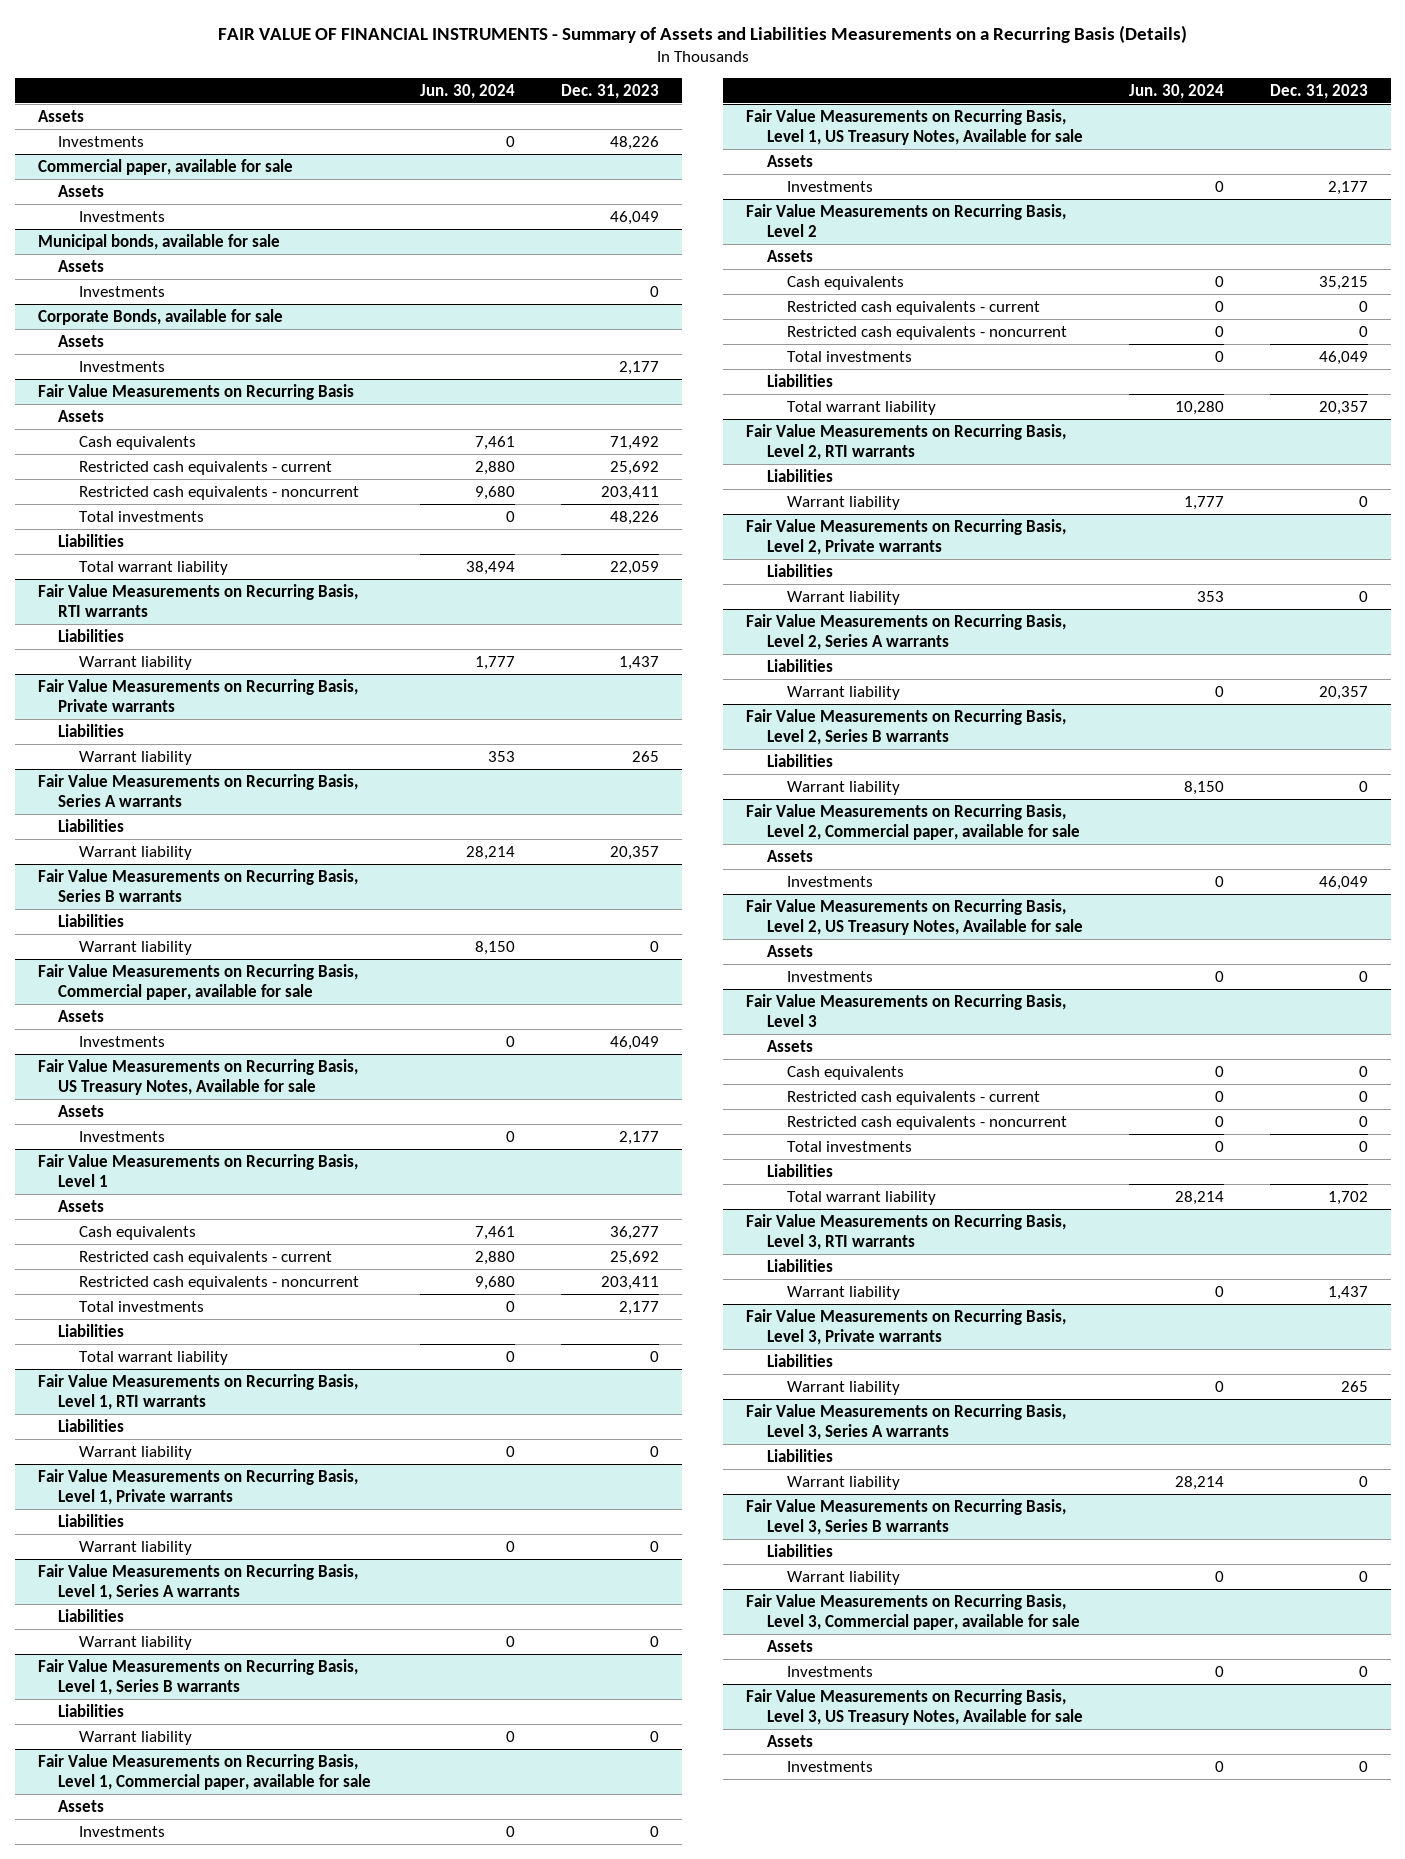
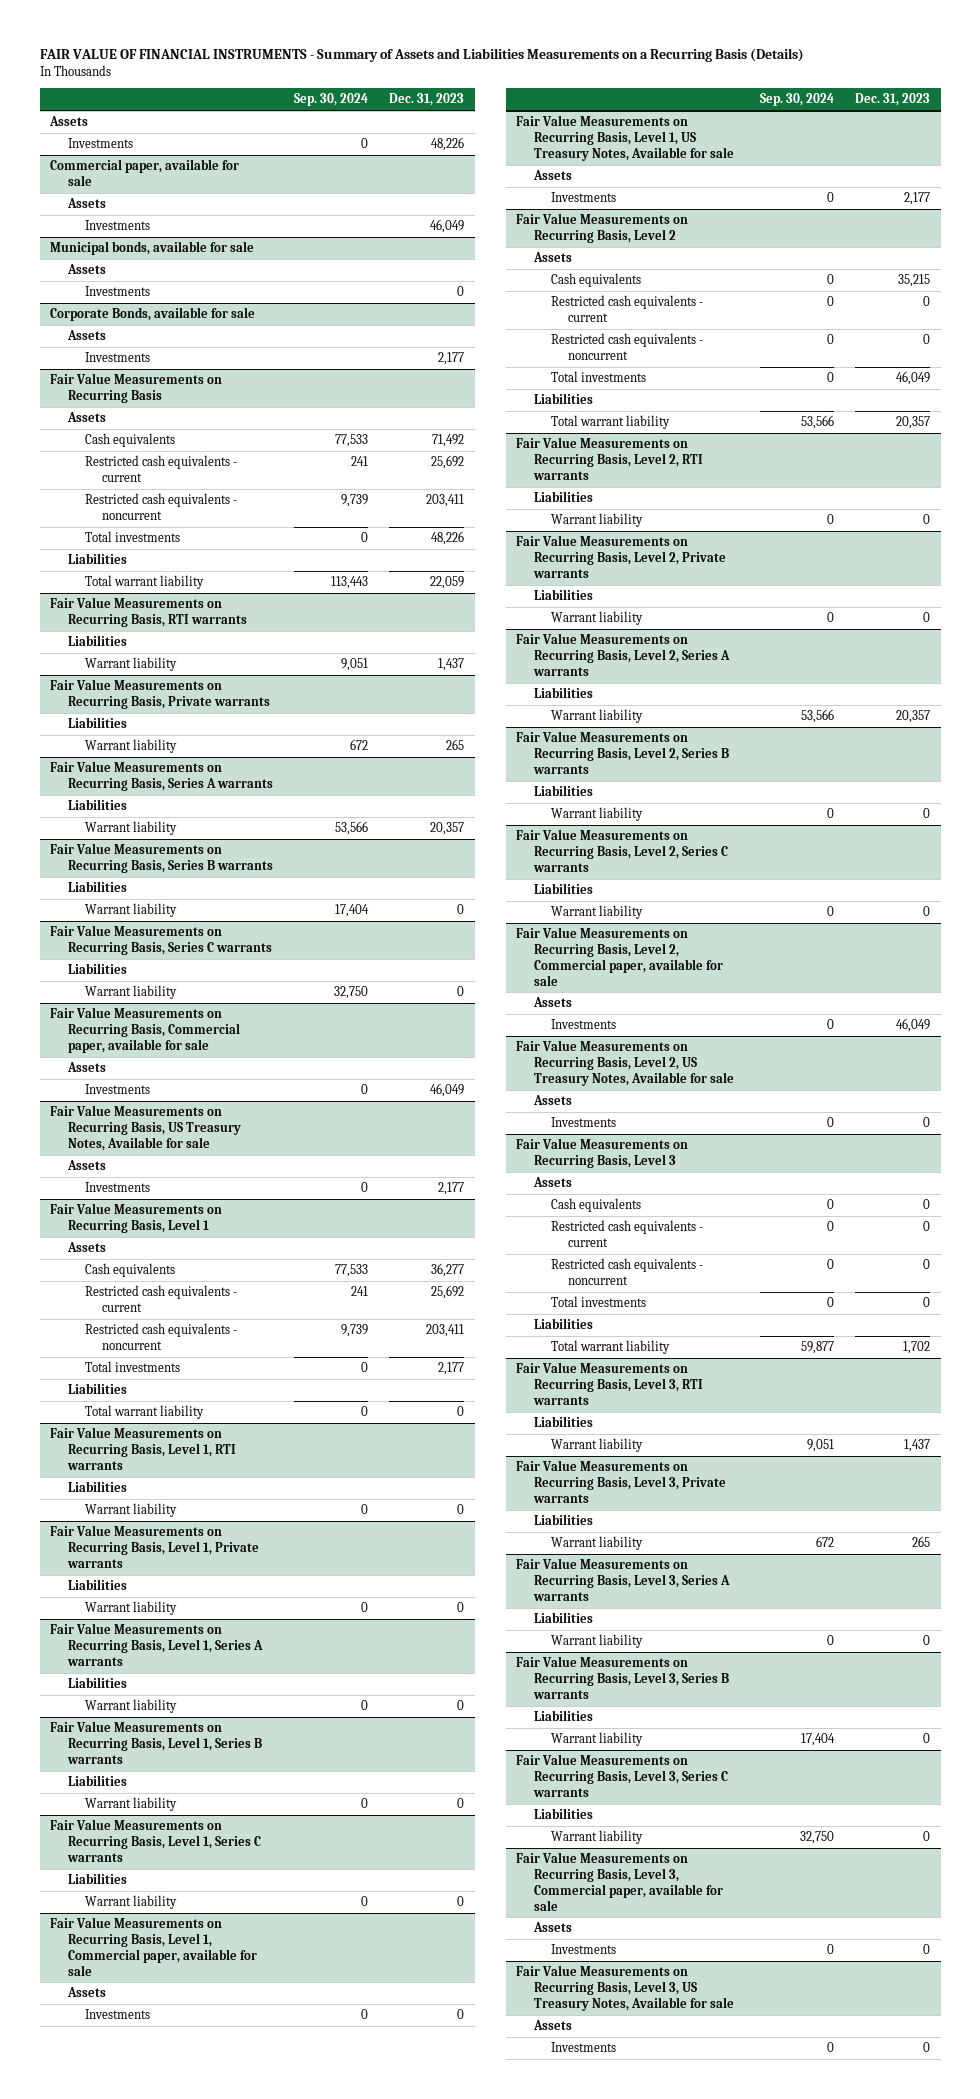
[420,83,516,99] Jun. 30, 2024 -> none
none -> [293,93,368,107] Sep. 30, 2024
none -> [50,925,272,956] Fair Value Measurements on Recurring Basis, Series C warrants
none -> [67,963,127,975] Liabilities
none -> [84,985,177,1000] Warrant liability
none -> [50,1819,261,1862] Fair Value Measurements on Recurring Basis, Level 1, Series C warrants
none -> [67,1873,127,1885] Liabilities
none -> [84,1895,177,1910] Warrant liability
none -> [516,829,728,872] Fair Value Measurements on Recurring Basis, Level 2, Series C warrants
none -> [533,883,593,895] Liabilities
none -> [550,905,643,920] Warrant liability
none -> [516,1754,728,1797] Fair Value Measurements on Recurring Basis, Level 3, Series C warrants
none -> [533,1808,593,1820] Liabilities
none -> [550,1830,643,1845] Warrant liability

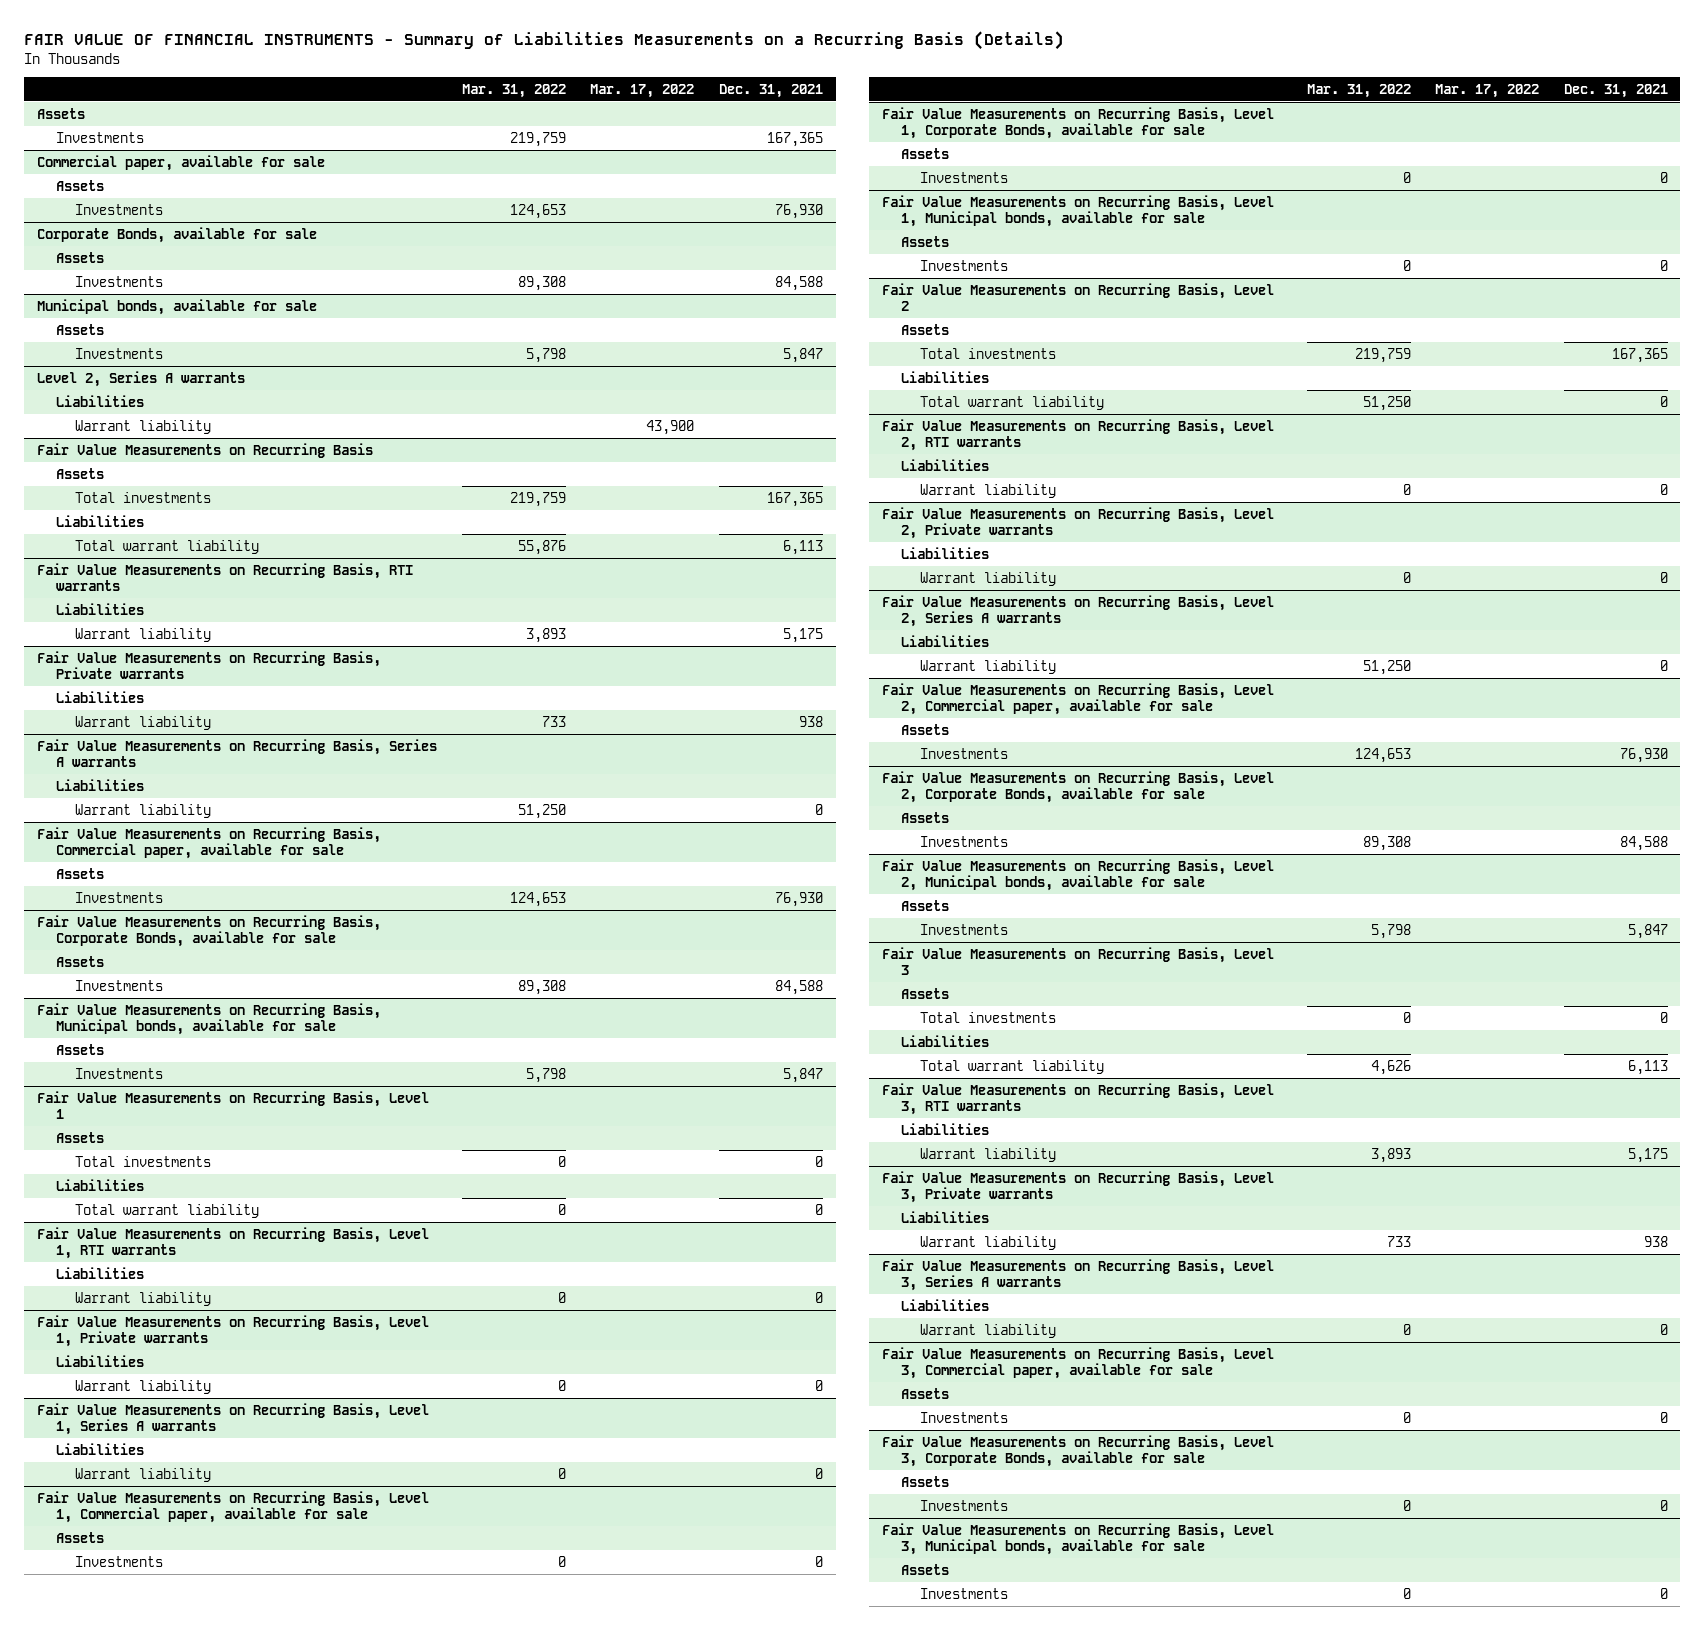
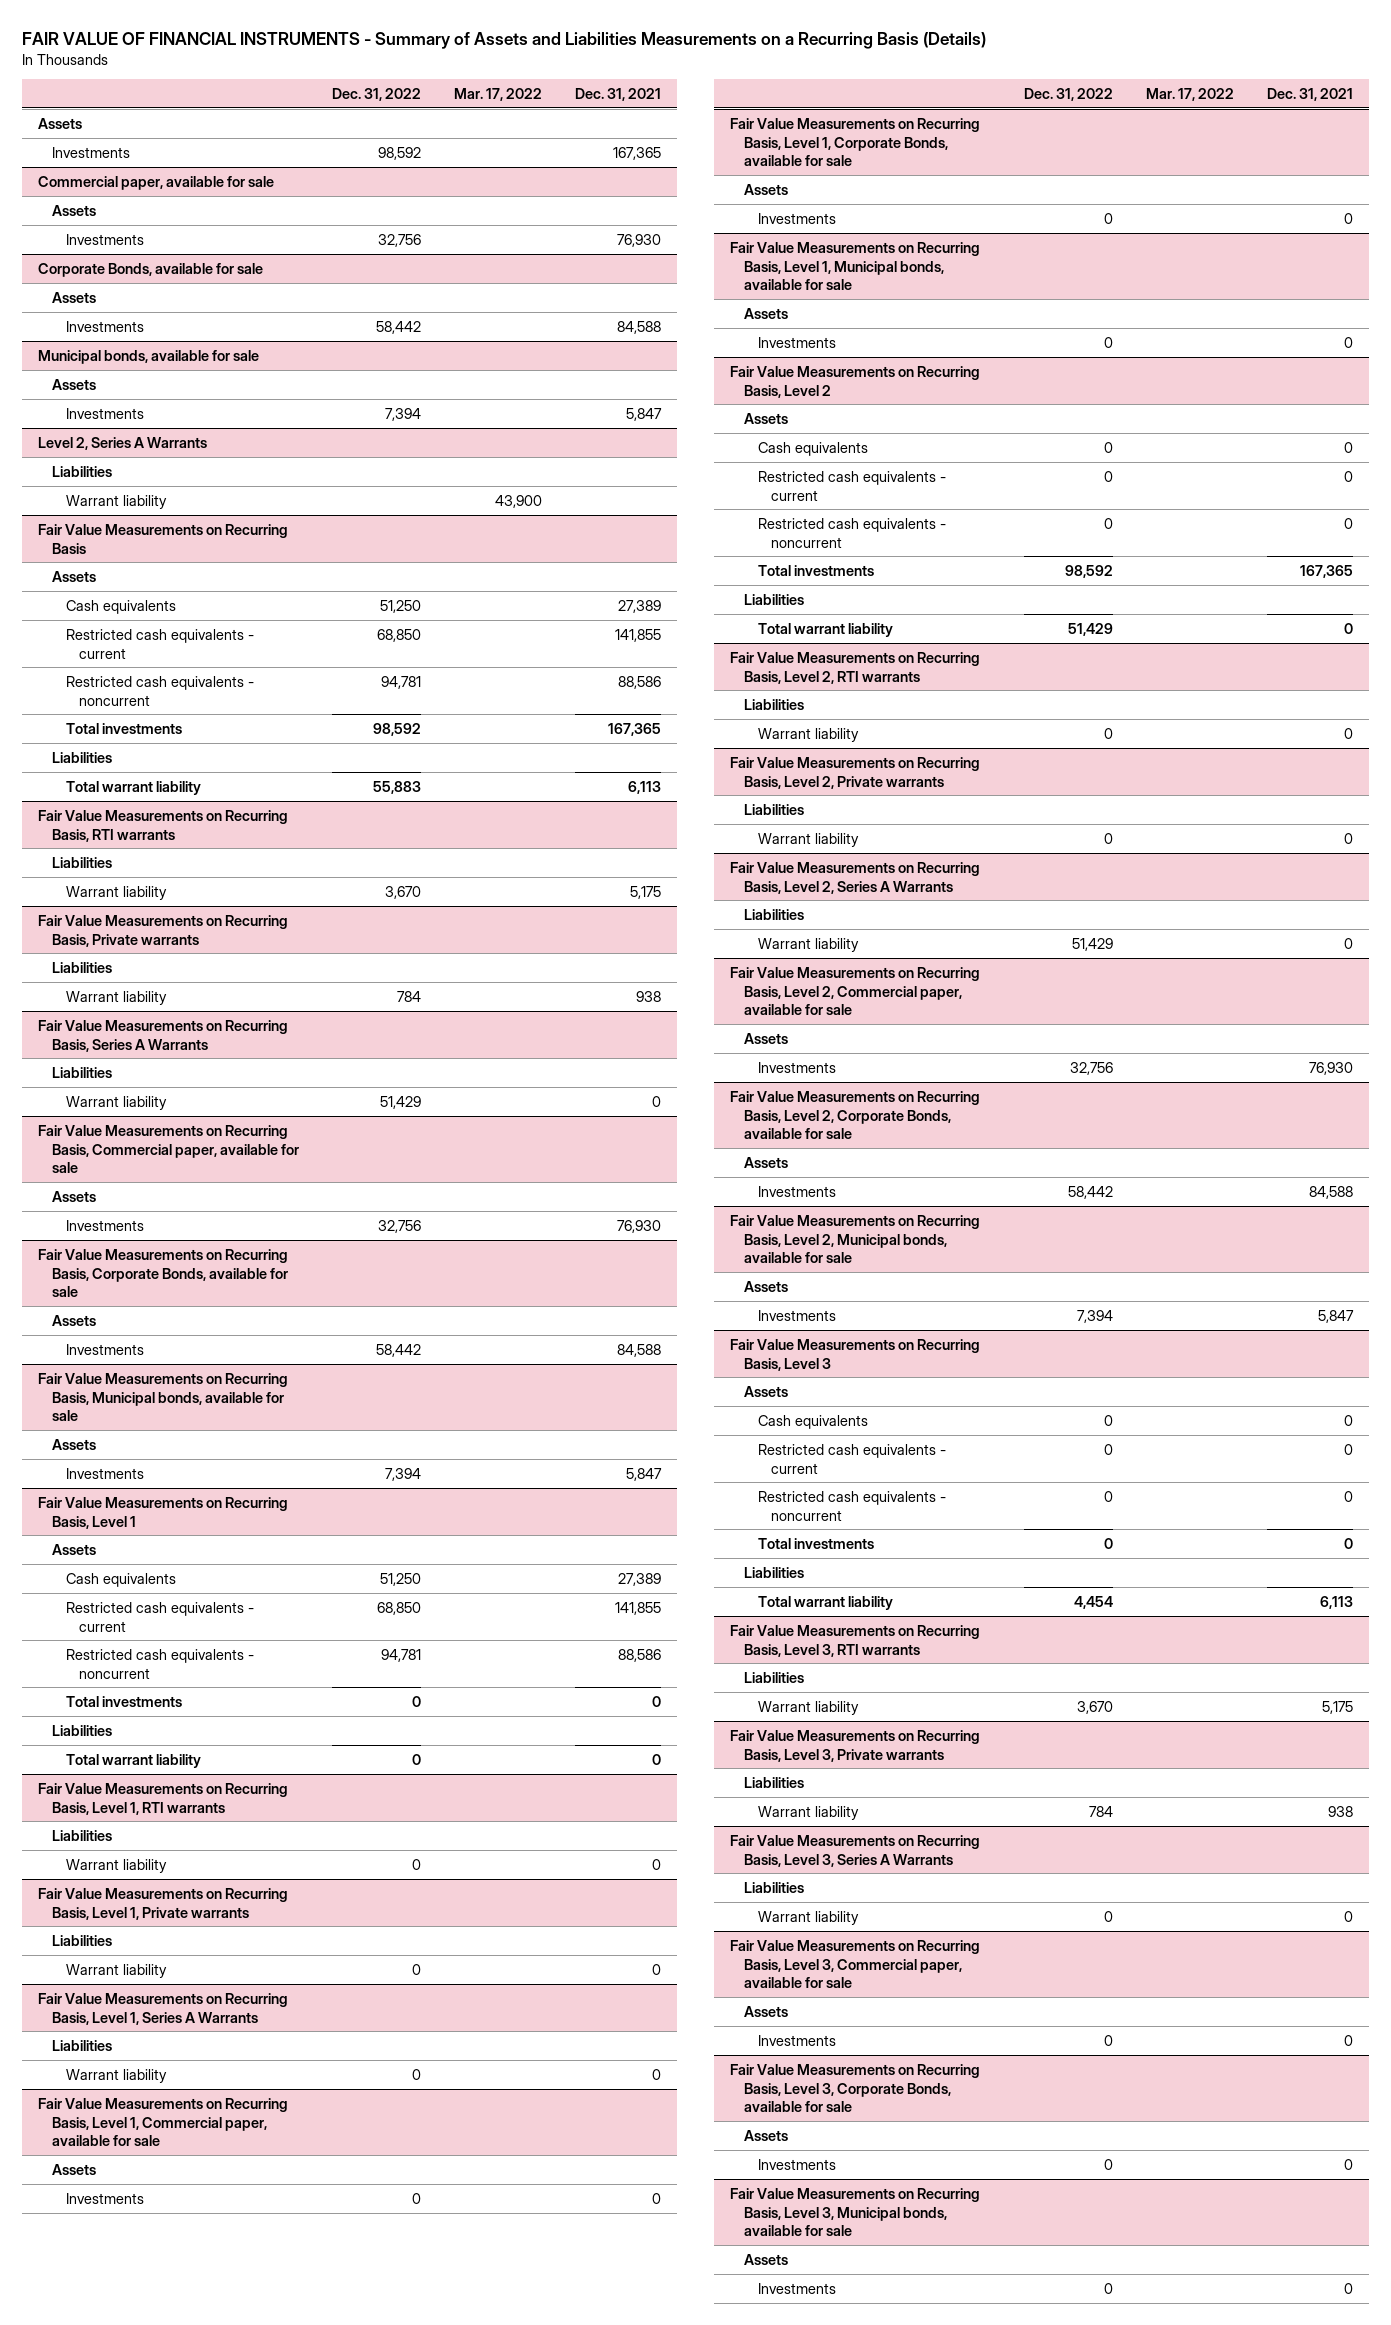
[24,31,1065,51] FAIR VALUE OF FINANCIAL INSTRUMENTS - Summary of Liabilities Measurements on a Recurring Basis (Details) -> [22,31,987,49] FAIR VALUE OF FINANCIAL INSTRUMENTS - Summary of Assets and Liabilities Measurements on a Recurring Basis (Details)
[461,83,566,98] Mar. 31, 2022 -> none
none -> [332,87,422,101] Dec. 31, 2022
[36,370,245,387] Level 2, Series A warrants -> [38,436,208,450] Level 2, Series A Warrants
none -> [65,599,176,614] Cash equivalents
none -> [65,628,254,659] Restricted cash equivalents - current
none -> [65,675,254,706] Restricted cash equivalents - noncurrent
[36,738,437,768] Fair Value Measurements on Recurring Basis, Series A warrants -> [38,1019,289,1052] Fair Value Measurements on Recurring Basis, Series A Warrants
none -> [65,1572,176,1587] Cash equivalents
none -> [65,1601,254,1632] Restricted cash equivalents - current
none -> [65,1648,254,1679] Restricted cash equivalents - noncurrent
[36,1402,429,1436] Fair Value Measurements on Recurring Basis, Level 1, Series A warrants -> [38,1992,289,2025] Fair Value Measurements on Recurring Basis, Level 1, Series A Warrants
none -> [757,441,868,456] Cash equivalents
none -> [757,470,946,501] Restricted cash equivalents - current
none -> [757,517,946,548] Restricted cash equivalents - noncurrent
[881,594,1274,628] Fair Value Measurements on Recurring Basis, Level 2, Series A warrants -> [730,861,981,894] Fair Value Measurements on Recurring Basis, Level 2, Series A Warrants
none -> [757,1414,868,1429] Cash equivalents
none -> [757,1443,946,1474] Restricted cash equivalents - current
none -> [757,1490,946,1521] Restricted cash equivalents - noncurrent
[881,1258,1274,1292] Fair Value Measurements on Recurring Basis, Level 3, Series A warrants -> [730,1834,981,1867] Fair Value Measurements on Recurring Basis, Level 3, Series A Warrants

